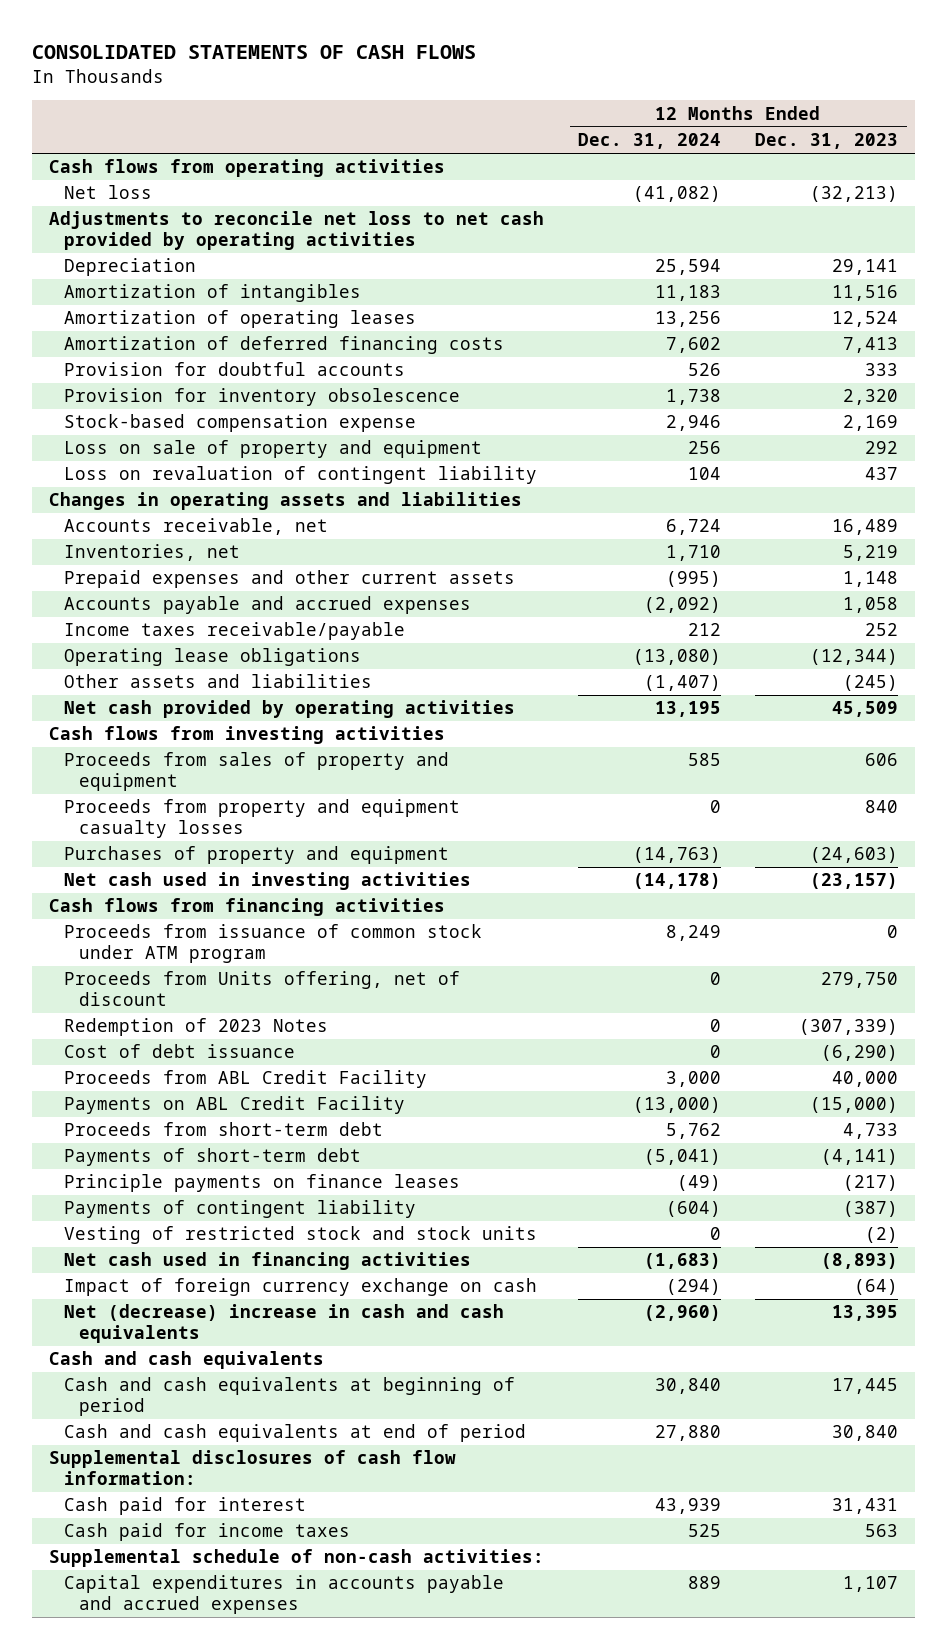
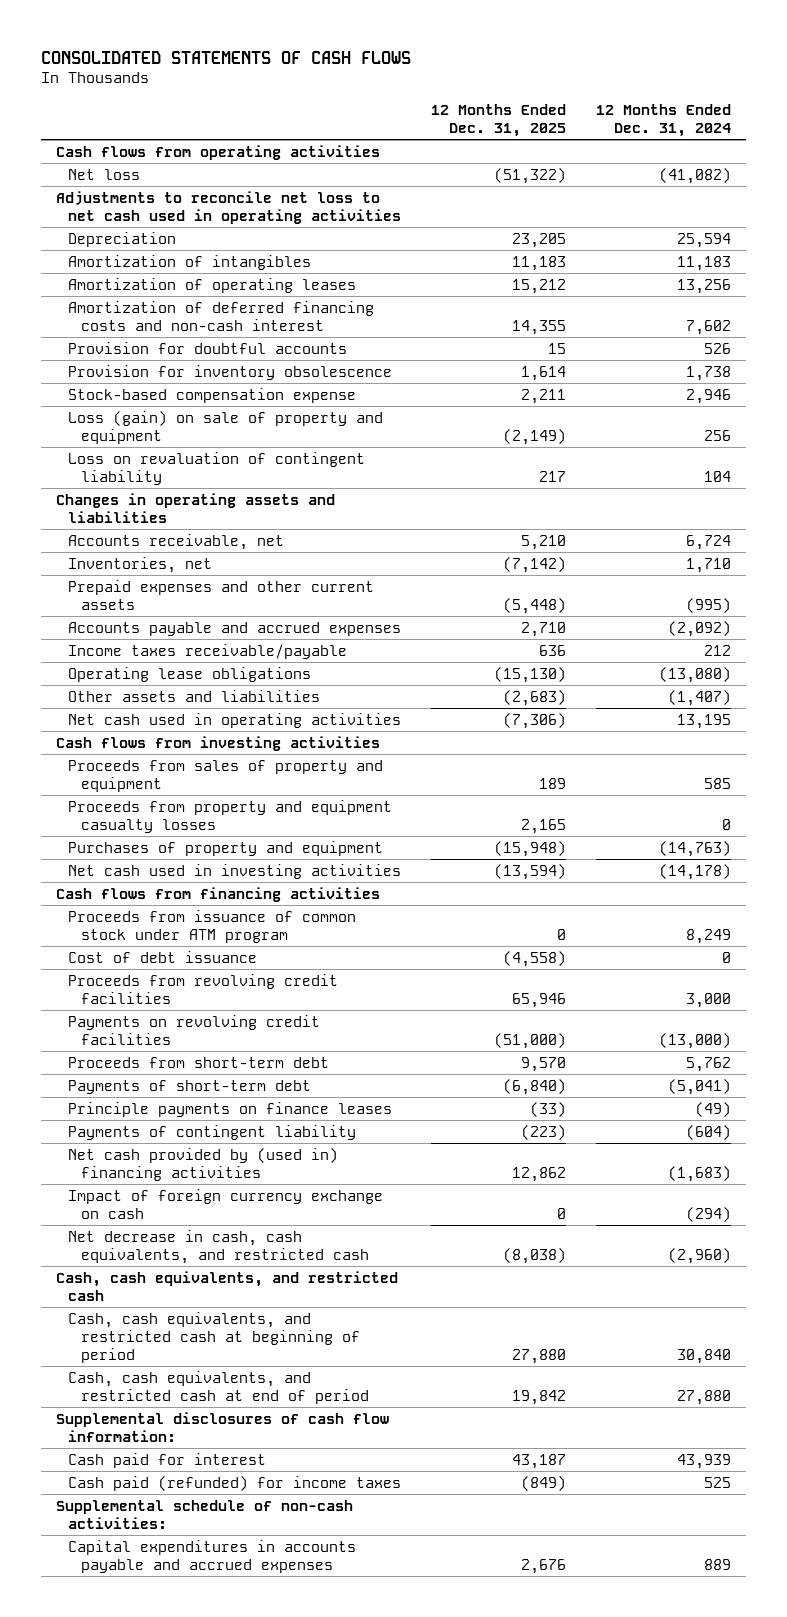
[755,133,899,150] Dec. 31, 2023 -> none
none -> [431,103,567,137] 12 Months Ended Dec. 31, 2025
[49,211,545,250] Adjustments to reconcile net loss to net cash provided by operating activities -> [55,190,402,224] Adjustments to reconcile net loss to net cash used in operating activities
[64,336,505,355] Amortization of deferred financing costs -> [68,300,375,331] Amortization of deferred financing costs and non-cash interest
[64,440,483,459] Loss on sale of property and equipment -> [68,410,384,444] Loss (gain) on sale of property and equipment
[64,700,516,719] Net cash provided by operating activities -> [68,712,402,728] Net cash used in operating activities
[64,971,461,1006] Proceeds from Units offering, net of discount -> none
[64,1018,329,1037] Redemption of 2023 Notes -> none
[64,1070,428,1089] Proceeds from ABL Credit Facility -> [68,973,339,1004] Proceeds from revolving credit facilities
[64,1096,406,1115] Payments on ABL Credit Facility -> [68,1014,321,1045] Payments on revolving credit facilities
[64,1226,538,1245] Vesting of restricted stock and stock units -> none
[64,1252,472,1271] Net cash used in financing activities -> [68,1147,339,1181] Net cash provided by (used in) financing activities
[64,1304,505,1343] Net (decrease) increase in cash and cash equivalents -> [68,1229,369,1264] Net decrease in cash, cash equivalents, and restricted cash
[49,1351,325,1370] Cash and cash equivalents -> [55,1270,398,1301] Cash, cash equivalents, and restricted cash
[64,1377,516,1416] Cash and cash equivalents at beginning of period -> [68,1311,360,1363] Cash, cash equivalents, and restricted cash at beginning of period
[64,1424,527,1443] Cash and cash equivalents at end of period -> [68,1370,369,1404] Cash, cash equivalents, and restricted cash at end of period
[64,1523,351,1542] Cash paid for income taxes -> [68,1475,402,1491] Cash paid (refunded) for income taxes

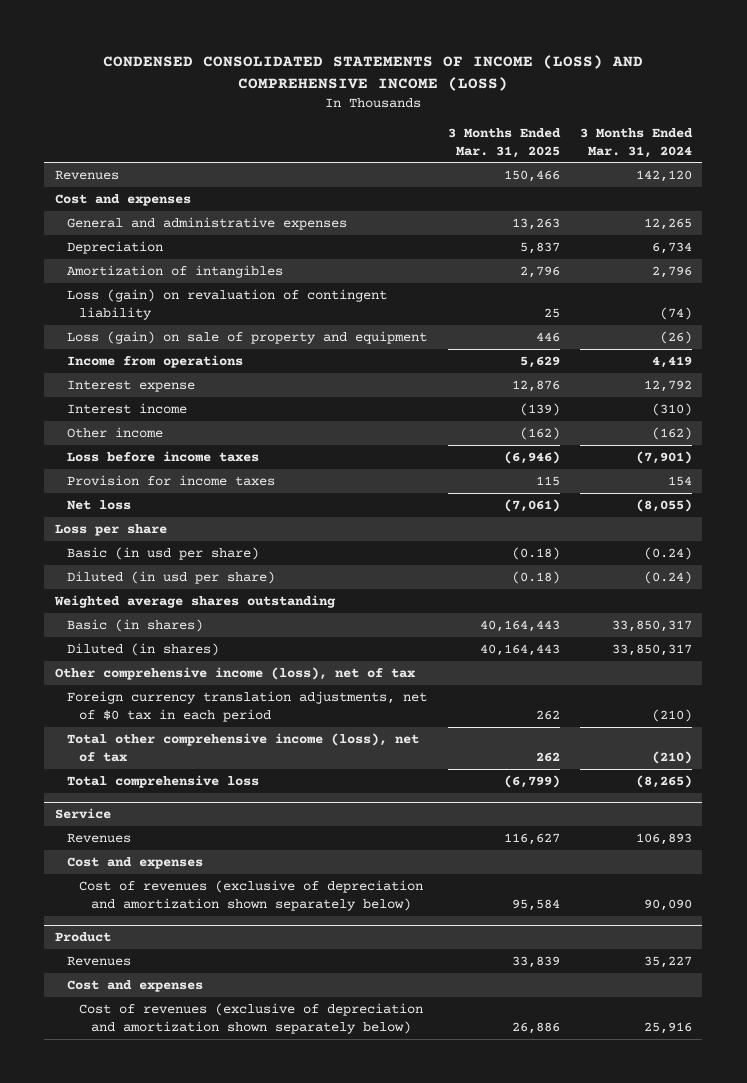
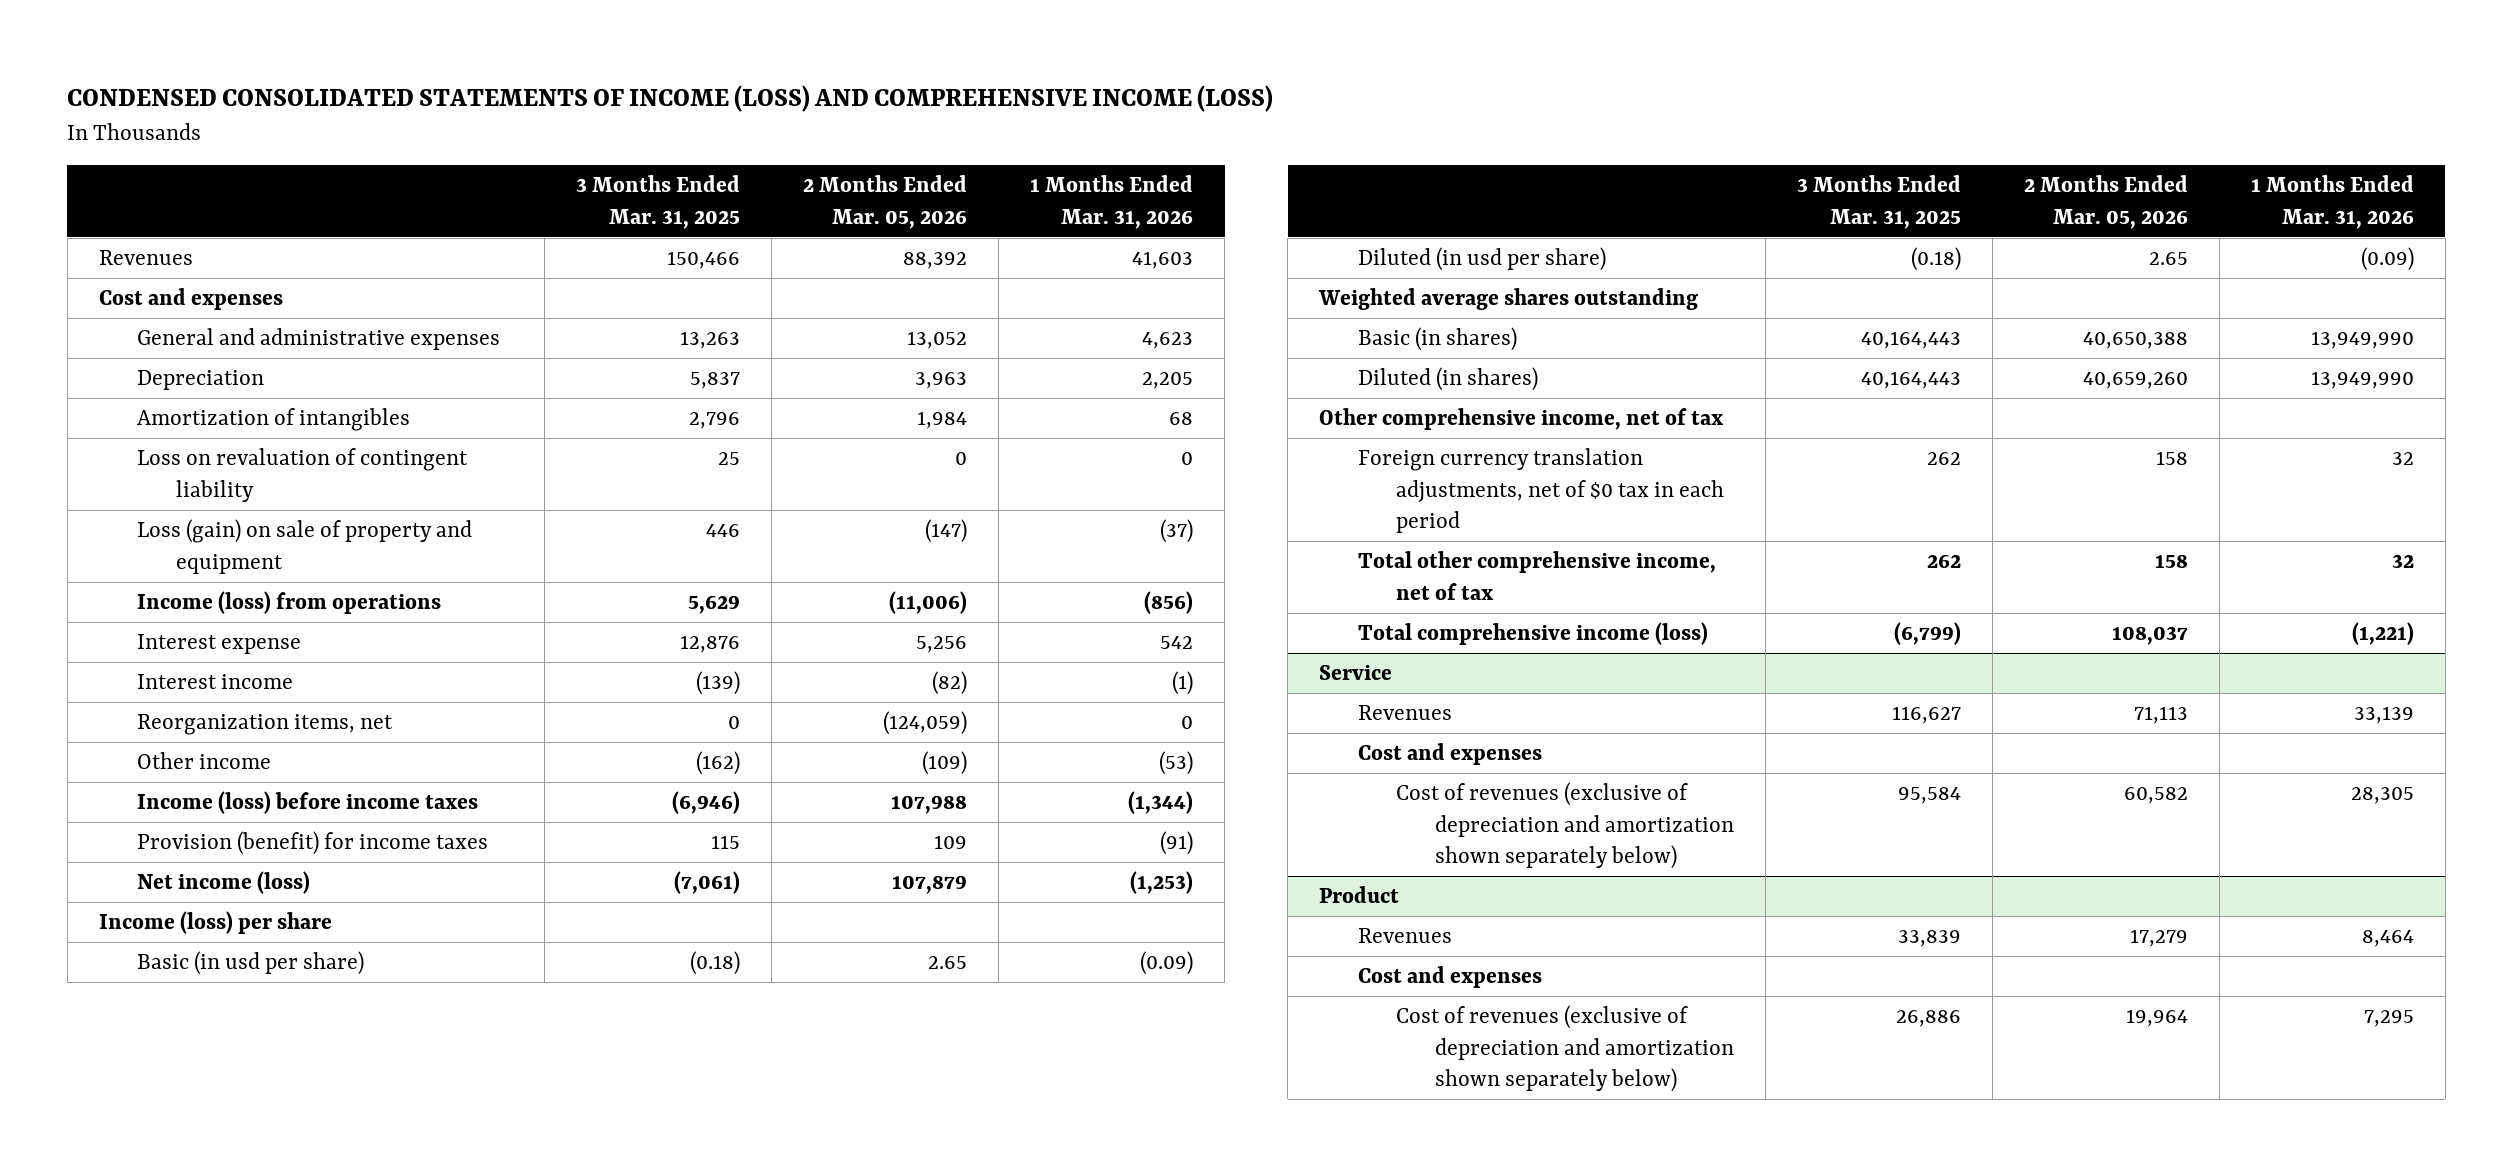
[580,127,694,158] 3 Months Ended Mar. 31, 2024 -> none
none -> [803,175,968,229] 2 Months Ended Mar. 05, 2026
none -> [1030,175,1194,229] 1 Months Ended Mar. 31, 2026
[66,288,387,321] Loss (gain) on revaluation of contingent liability -> [137,448,469,502] Loss on revaluation of contingent liability
[66,354,243,368] Income from operations -> [137,591,442,615] Income (loss) from operations
none -> [137,714,394,736] Reorganization items, net
[66,450,259,462] Loss before income taxes -> [137,791,479,815] Income (loss) before income taxes
[66,474,275,486] Provision for income taxes -> [137,831,489,856] Provision (benefit) for income taxes
[66,499,131,510] Net loss -> [137,871,311,895] Net income (loss)
[54,523,167,536] Loss per share -> [98,911,332,935] Income (loss) per share
[54,666,415,680] Other comprehensive income (loss), net of tax -> [1319,408,1724,431] Other comprehensive income, net of tax
[66,732,419,763] Total other comprehensive income (loss), net of tax -> [1357,551,1716,600] Total other comprehensive income, net of tax
[66,774,259,788] Total comprehensive loss -> [1357,622,1708,646] Total comprehensive income (loss)

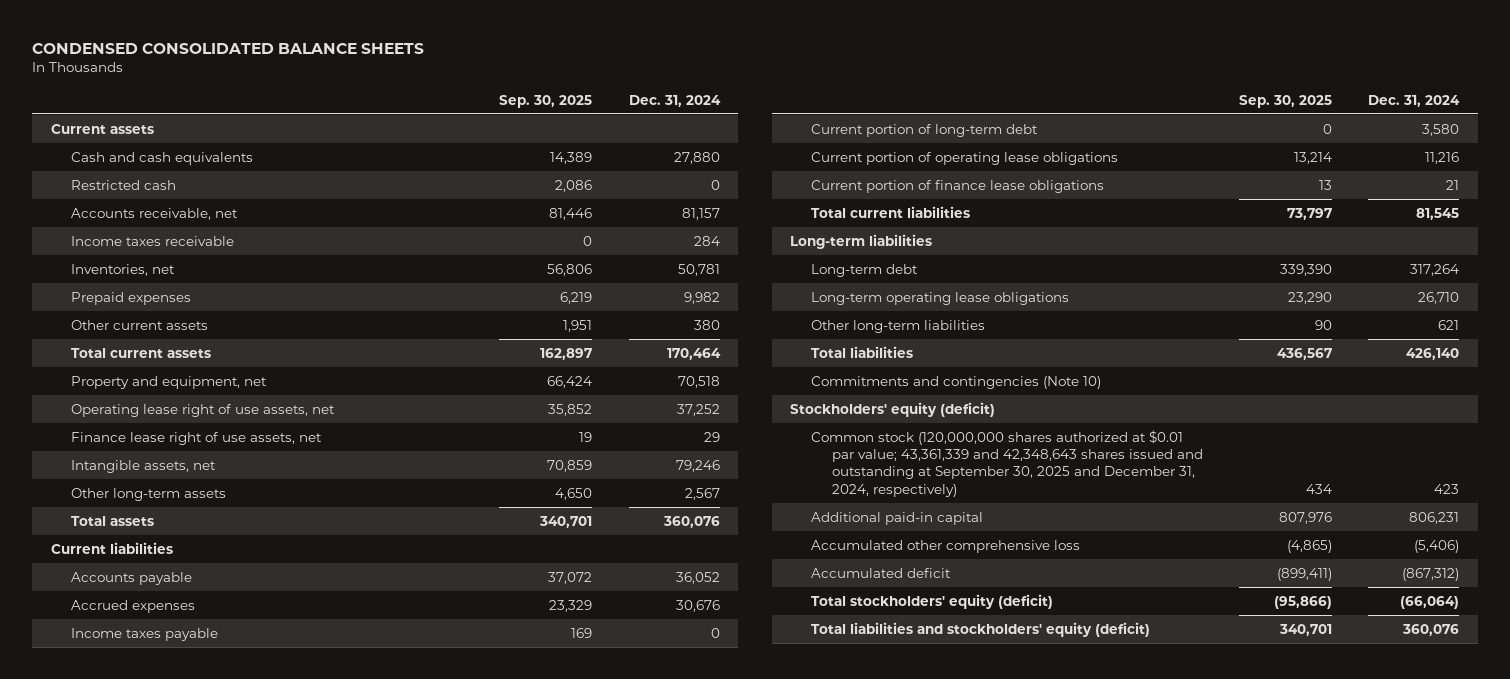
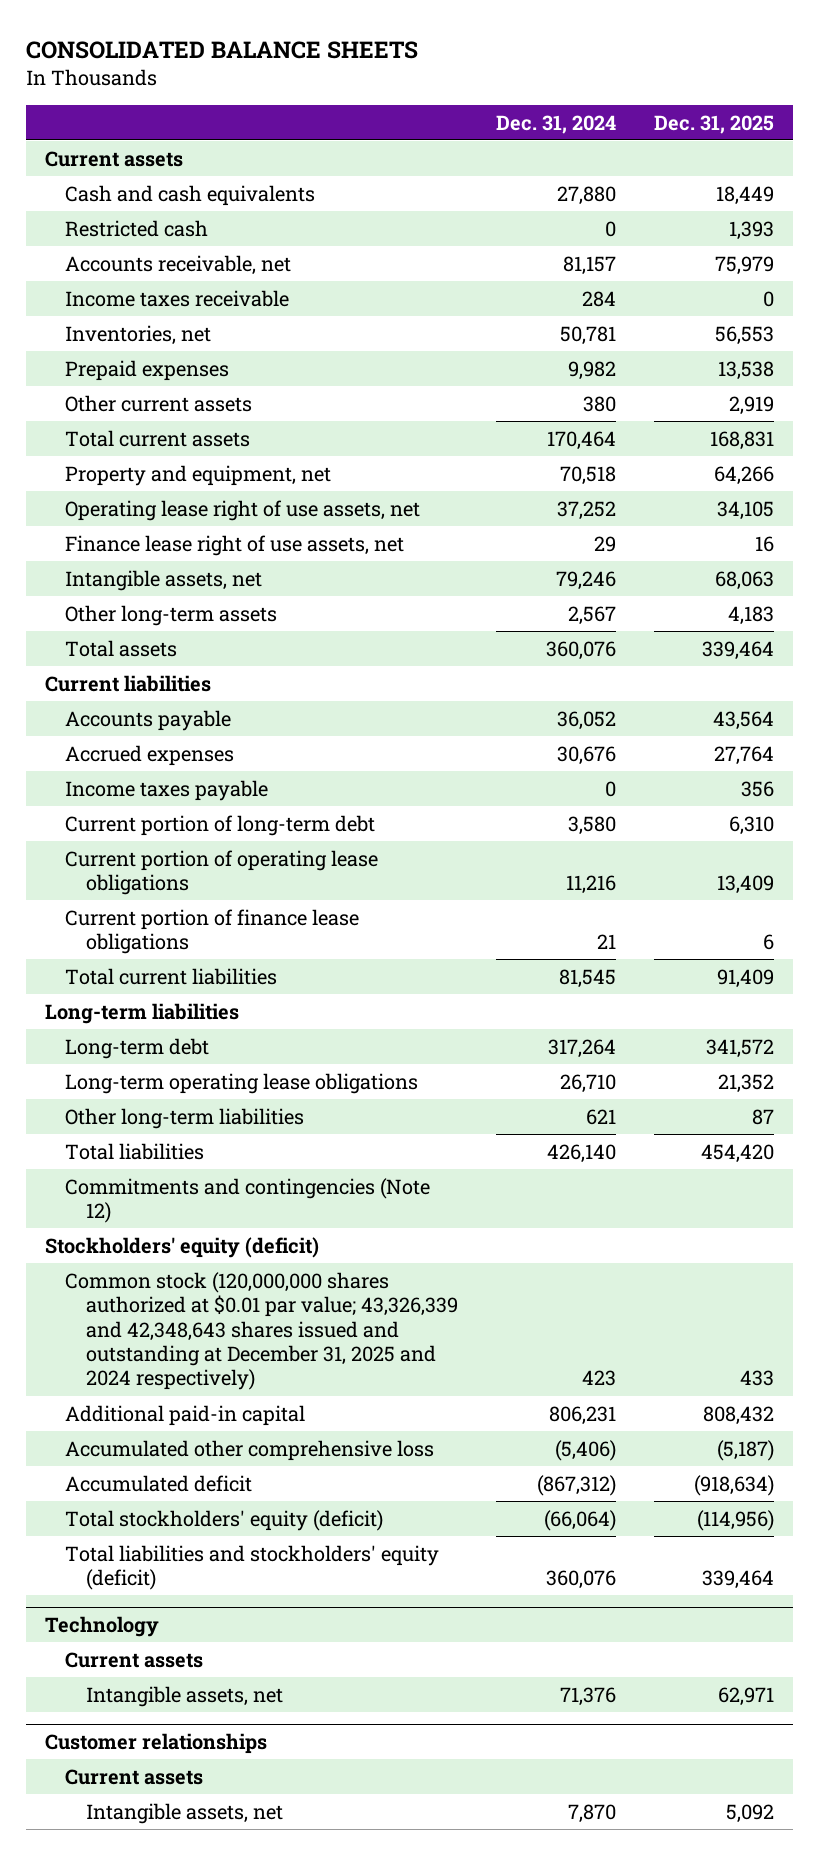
[32,42,425,54] CONDENSED CONSOLIDATED BALANCE SHEETS -> [26,40,419,59] CONSOLIDATED BALANCE SHEETS
[499,94,593,108] Sep. 30, 2025 -> none
none -> [653,114,774,134] Dec. 31, 2025
[810,375,1101,389] Commitments and contingencies (Note 10) -> [65,1177,431,1224] Commitments and contingencies (Note 12)
[810,429,1203,497] Common stock (120,000,000 shares authorized at $0.01 par value; 43,361,339 and 42,348,643 shares issued and outstanding at September 30, 2025 and December 31, 2024, respectively) -> [65,1271,458,1391] Common stock (120,000,000 shares authorized at $0.01 par value; 43,326,339 and 42,348,643 shares issued and outstanding at December 31, 2025 and 2024 respectively)
none -> [45,1615,160,1637] Technology
none -> [65,1651,204,1668] Current assets
none -> [85,1685,283,1707] Intangible assets, net
none -> [45,1732,268,1754] Customer relationships
none -> [65,1768,204,1785] Current assets
none -> [85,1802,283,1824] Intangible assets, net

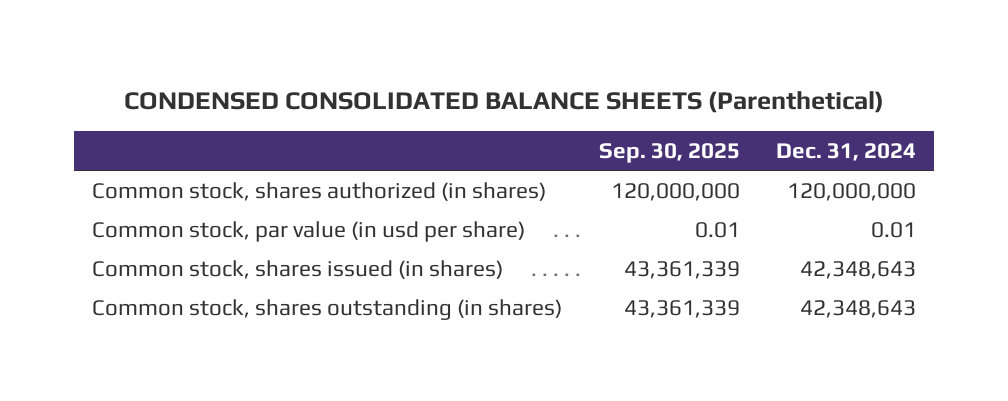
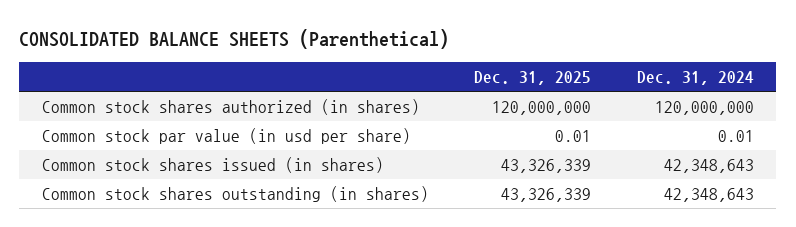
[124,91,885,114] CONDENSED CONSOLIDATED BALANCE SHEETS (Parenthetical) -> [19,29,450,50] CONSOLIDATED BALANCE SHEETS (Parenthetical)
[598,143,740,164] Sep. 30, 2025 -> none
none -> [474,71,592,86] Dec. 31, 2025
[92,181,547,201] Common stock, shares authorized (in shares) -> [42,98,421,115] Common stock shares authorized (in shares)
[92,220,526,242] Common stock, par value (in usd per share) -> [42,127,412,144] Common stock par value (in usd per share)
[92,259,504,279] Common stock, shares issued (in shares) -> [42,156,385,173] Common stock shares issued (in shares)
[92,298,563,320] Common stock, shares outstanding (in shares) -> [42,185,430,202] Common stock shares outstanding (in shares)

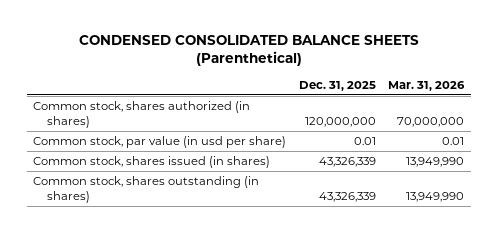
[19,29,450,50] CONSOLIDATED BALANCE SHEETS (Parenthetical) -> [78,34,419,67] CONDENSED CONSOLIDATED BALANCE SHEETS (Parenthetical)
[636,71,754,86] Dec. 31, 2024 -> none
none -> [388,80,466,91] Mar. 31, 2026
[42,98,421,115] Common stock shares authorized (in shares) -> [33,101,251,128] Common stock, shares authorized (in shares)
[42,127,412,144] Common stock par value (in usd per share) -> [33,136,287,149] Common stock, par value (in usd per share)
[42,156,385,173] Common stock shares issued (in shares) -> [33,156,271,169] Common stock, shares issued (in shares)
[42,185,430,202] Common stock shares outstanding (in shares) -> [33,176,260,203] Common stock, shares outstanding (in shares)

